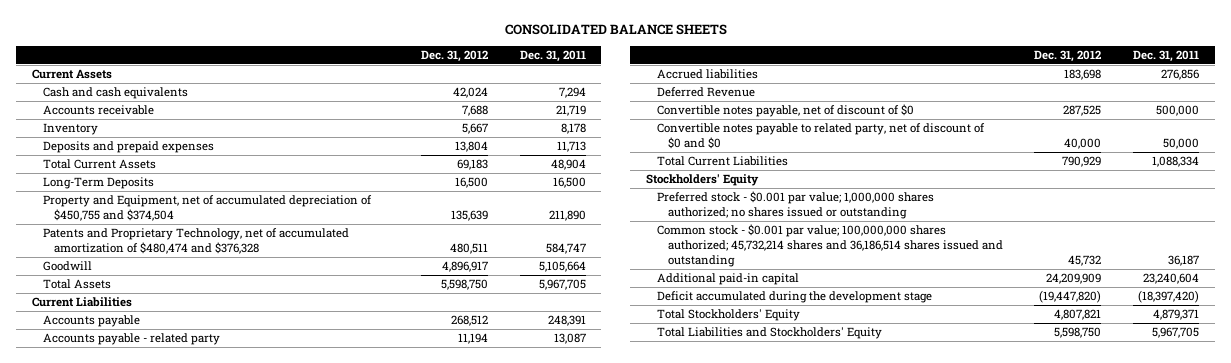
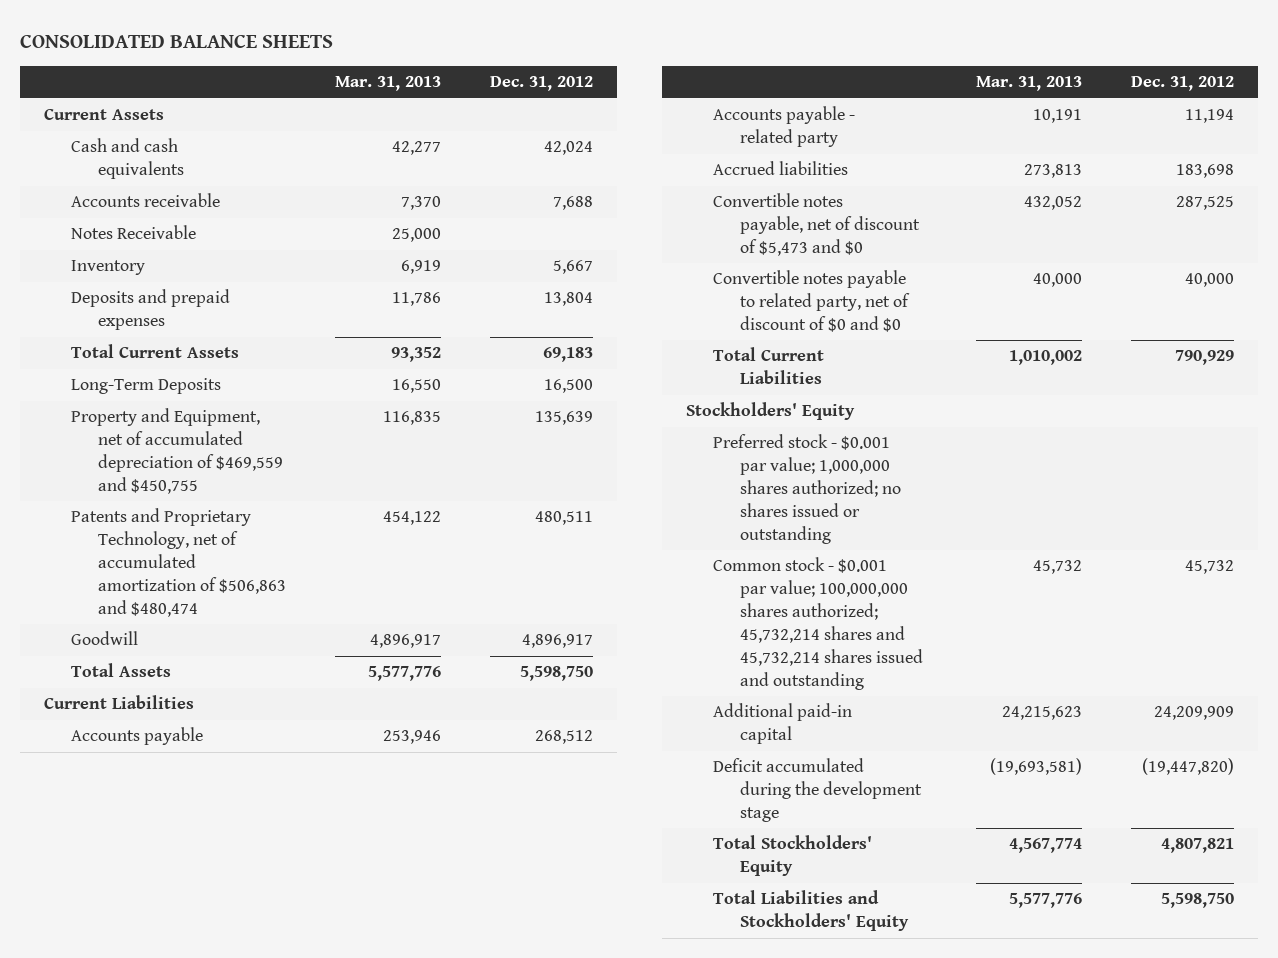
[519,49,586,62] Dec. 31, 2011 -> none
none -> [334,76,441,92] Mar. 31, 2013
none -> [71,225,197,240] Notes Receivable
[43,195,373,221] Property and Equipment, net of accumulated depreciation of $450,755 and $374,504 -> [71,408,284,494] Property and Equipment, net of accumulated depreciation of $469,559 and $450,755
[43,228,350,254] Patents and Proprietary Technology, net of accumulated amortization of $480,474 and $376,328 -> [71,508,287,617] Patents and Proprietary Technology, net of accumulated amortization of $506,863 and $480,474
[656,87,755,98] Deferred Revenue -> none
[656,104,914,118] Convertible notes payable, net of discount of $0 -> [712,193,920,257] Convertible notes payable, net of discount of $5,473 and $0
[656,224,1003,267] Common stock - $0.001 par value; 100,000,000 shares authorized; 45,732,214 shares and 36,186,514 shares issued and outstanding -> [712,557,923,690] Common stock - $0.001 par value; 100,000,000 shares authorized; 45,732,214 shares and 45,732,214 shares issued and outstanding

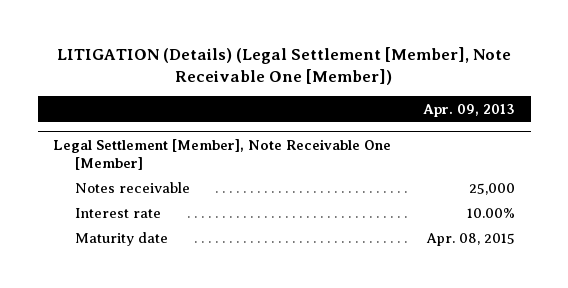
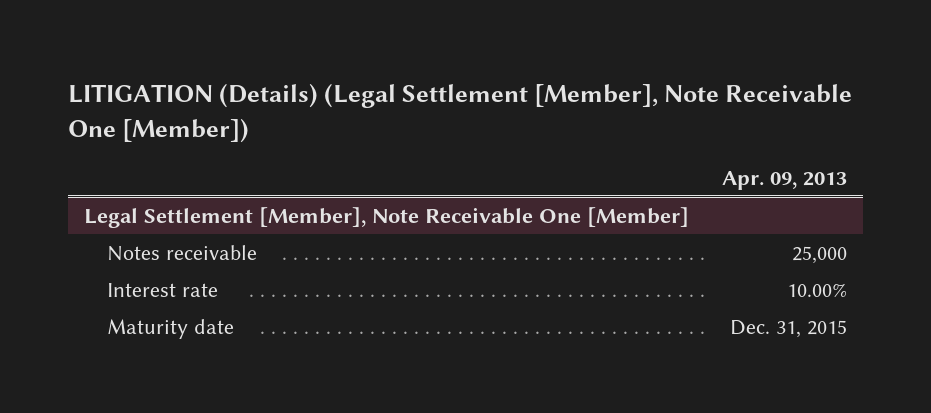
[425,232,515,246] Apr. 08, 2015 -> [729,319,847,338] Dec. 31, 2015

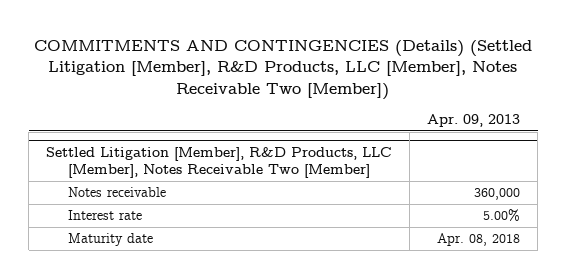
[68,83,853,143] LITIGATION (Details) (Legal Settlement [Member], Note Receivable One [Member]) -> [34,39,533,101] COMMITMENTS AND CONTINGENCIES (Details) (Settled Litigation [Member], R&D Products, LLC [Member], Notes Receivable Two [Member])
[84,206,690,228] Legal Settlement [Member], Note Receivable One [Member] -> none
none -> [46,146,393,179] Settled Litigation [Member], R&D Products, LLC [Member], Notes Receivable Two [Member]
[791,245,847,264] 25,000 -> [474,188,521,201] 360,000
[786,282,847,297] 10.00% -> [483,209,521,223] 5.00%
[729,319,847,338] Dec. 31, 2015 -> [437,233,521,247] Apr. 08, 2018

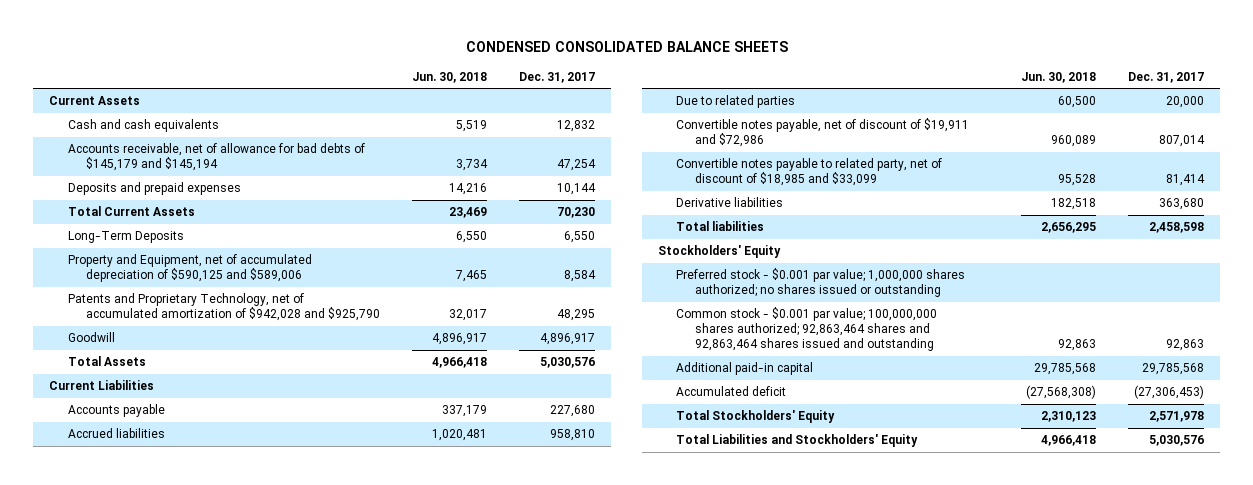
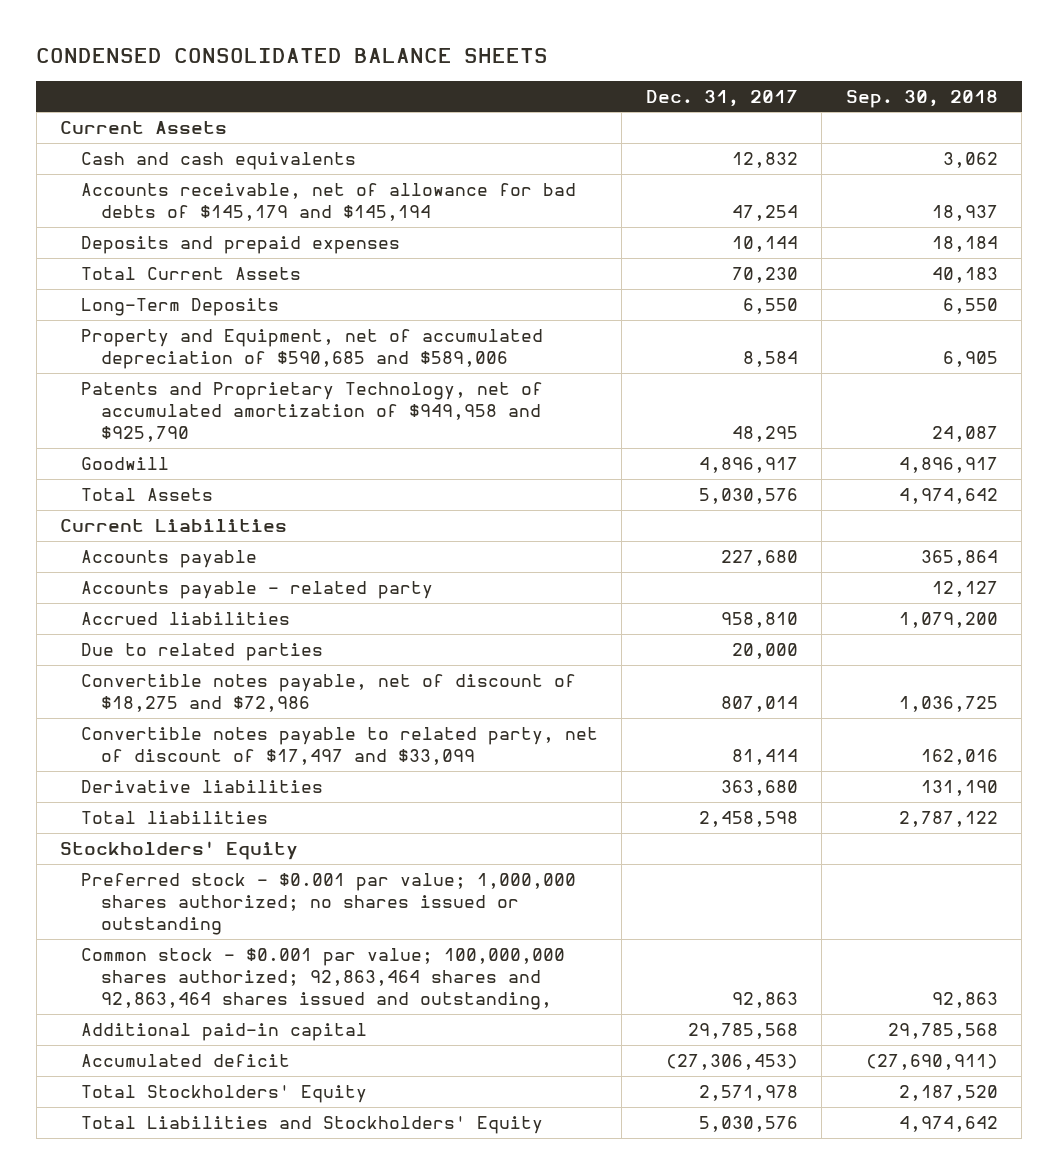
[412,71,488,83] Jun. 30, 2018 -> none
none -> [845,89,998,108] Sep. 30, 2018
[67,254,312,283] Property and Equipment, net of accumulated depreciation of $590,125 and $589,006 -> [80,328,543,370] Property and Equipment, net of accumulated depreciation of $590,685 and $589,006
[67,293,381,322] Patents and Proprietary Technology, net of accumulated amortization of $942,028 and $925,790 -> [80,381,543,443] Patents and Proprietary Technology, net of accumulated amortization of $949,958 and $925,790
none -> [80,580,433,599] Accounts payable - related party
[676,118,970,148] Convertible notes payable, net of discount of $19,911 and $72,986 -> [80,673,576,713] Convertible notes payable, net of discount of $18,275 and $72,986
[676,158,943,187] Convertible notes payable to related party, net of discount of $18,985 and $33,099 -> [80,726,598,766] Convertible notes payable to related party, net of discount of $17,497 and $33,099
[676,307,938,352] Common stock - $0.001 par value; 100,000,000 shares authorized; 92,863,464 shares and 92,863,464 shares issued and outstanding -> [80,947,565,1011] Common stock - $0.001 par value; 100,000,000 shares authorized; 92,863,464 shares and 92,863,464 shares issued and outstanding,

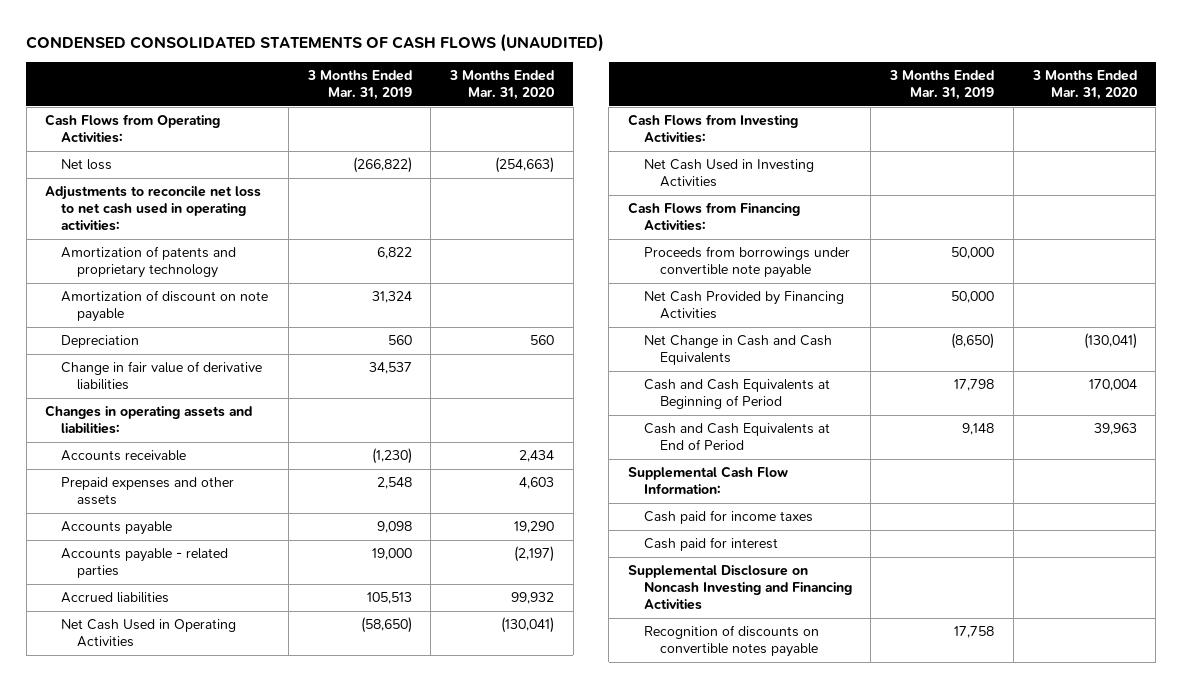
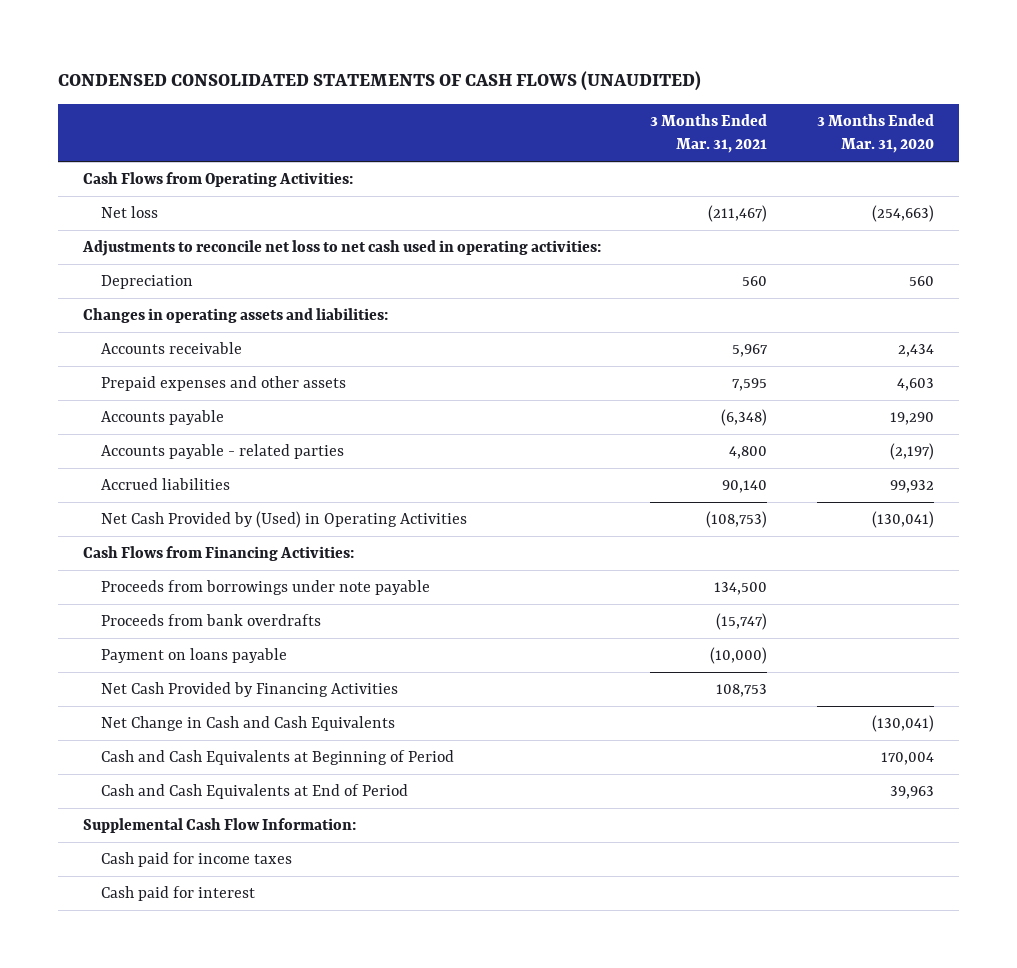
[306,70,412,101] 3 Months Ended Mar. 31, 2019 -> none
none -> [650,114,768,154] 3 Months Ended Mar. 31, 2021
[61,246,237,279] Amortization of patents and proprietary technology -> none
[61,290,269,323] Amortization of discount on note payable -> none
[61,361,263,391] Change in fair value of derivative liabilities -> none
[627,114,798,144] Cash Flows from Investing Activities: -> none
[643,159,814,188] Net Cash Used in Investing Activities -> none
[61,619,237,648] Net Cash Used in Operating Activities -> [101,511,468,529] Net Cash Provided by (Used) in Operating Activities
[643,246,850,279] Proceeds from borrowings under convertible note payable -> [101,580,431,596] Proceeds from borrowings under note payable
none -> [101,614,322,627] Proceeds from bank overdrafts
none -> [101,648,288,664] Payment on loans payable
[627,565,852,610] Supplemental Disclosure on Noncash Investing and Financing Activities -> none
[643,625,819,658] Recognition of discounts on convertible notes payable -> none

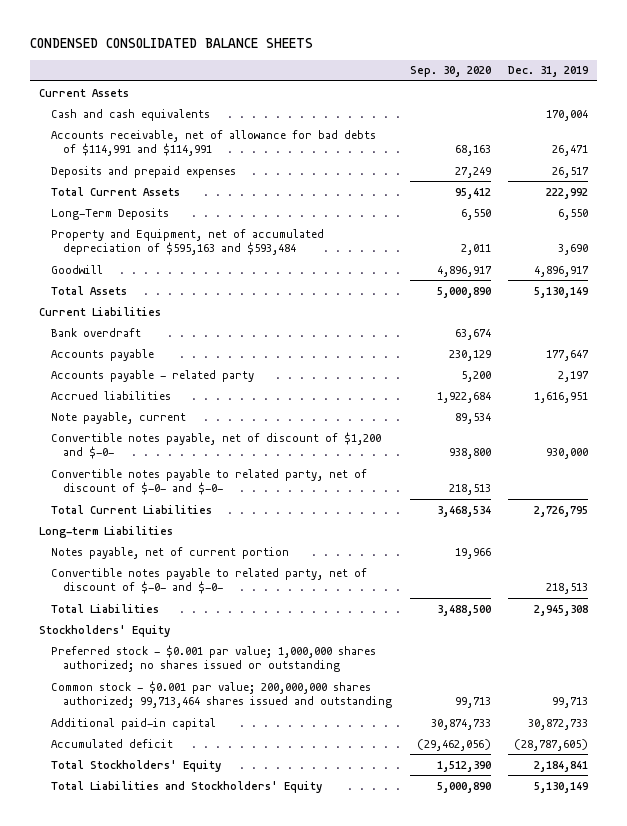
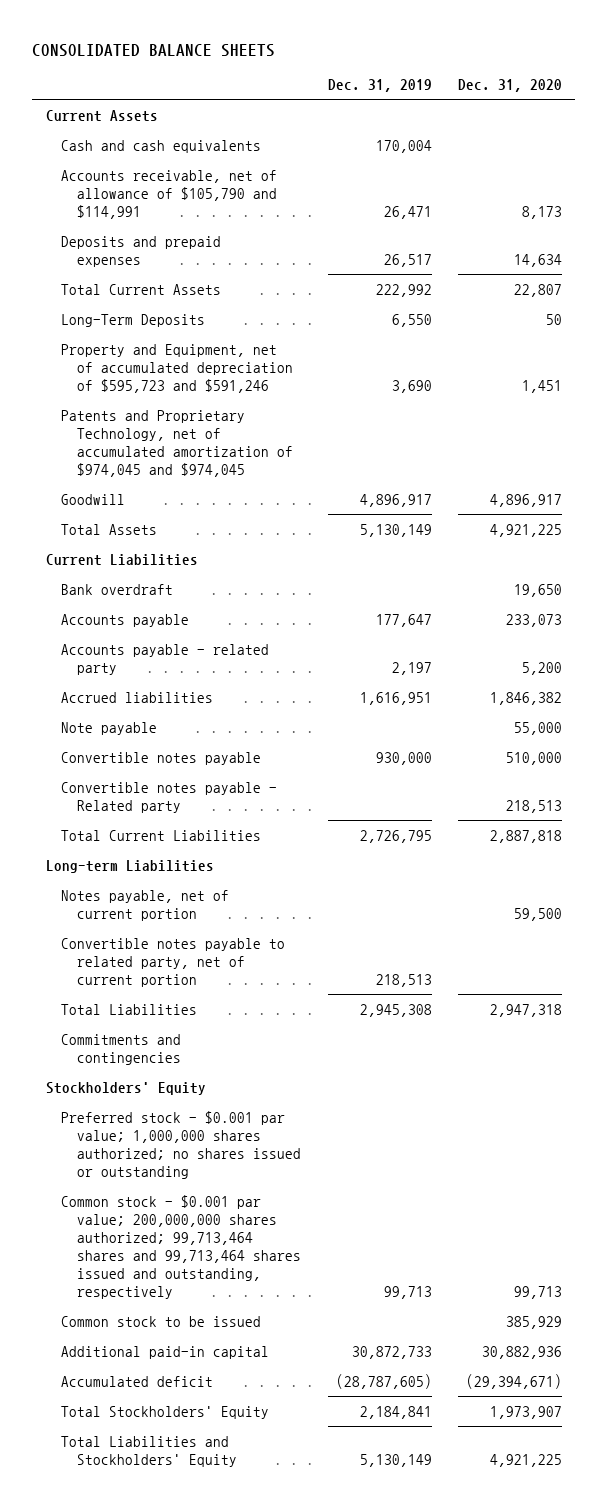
[29,37,313,48] CONDENSED CONSOLIDATED BALANCE SHEETS -> [32,44,276,58] CONSOLIDATED BALANCE SHEETS
[409,66,491,78] Sep. 30, 2020 -> none
none -> [458,79,563,93] Dec. 31, 2020
[50,129,376,157] Accounts receivable, net of allowance for bad debts of $114,991 and $114,991 -> [61,169,278,219] Accounts receivable, net of allowance of $105,790 and $114,991
[50,228,324,256] Property and Equipment, net of accumulated depreciation of $595,163 and $593,484 -> [61,343,294,393] Property and Equipment, net of accumulated depreciation of $595,723 and $591,246
none -> [61,409,294,477] Patents and Proprietary Technology, net of accumulated amortization of $974,045 and $974,045
[50,411,186,424] Note payable, current -> [61,721,158,735] Note payable
[50,431,381,460] Convertible notes payable, net of discount of $1,200 and $-0- -> [61,751,262,765] Convertible notes payable
[50,468,367,496] Convertible notes payable to related party, net of discount of $-0- and $-0- -> [61,781,278,813] Convertible notes payable - Related party
[50,567,367,595] Convertible notes payable to related party, net of discount of $-0- and $-0- -> [61,937,286,987] Convertible notes payable to related party, net of current portion
none -> [61,1033,182,1065] Commitments and contingencies
[50,680,393,709] Common stock - $0.001 par value; 200,000,000 shares authorized; 99,713,464 shares issued and outstanding -> [61,1194,302,1299] Common stock - $0.001 par value; 200,000,000 shares authorized; 99,713,464 shares and 99,713,464 shares issued and outstanding, respectively
none -> [61,1315,262,1327] Common stock to be issued

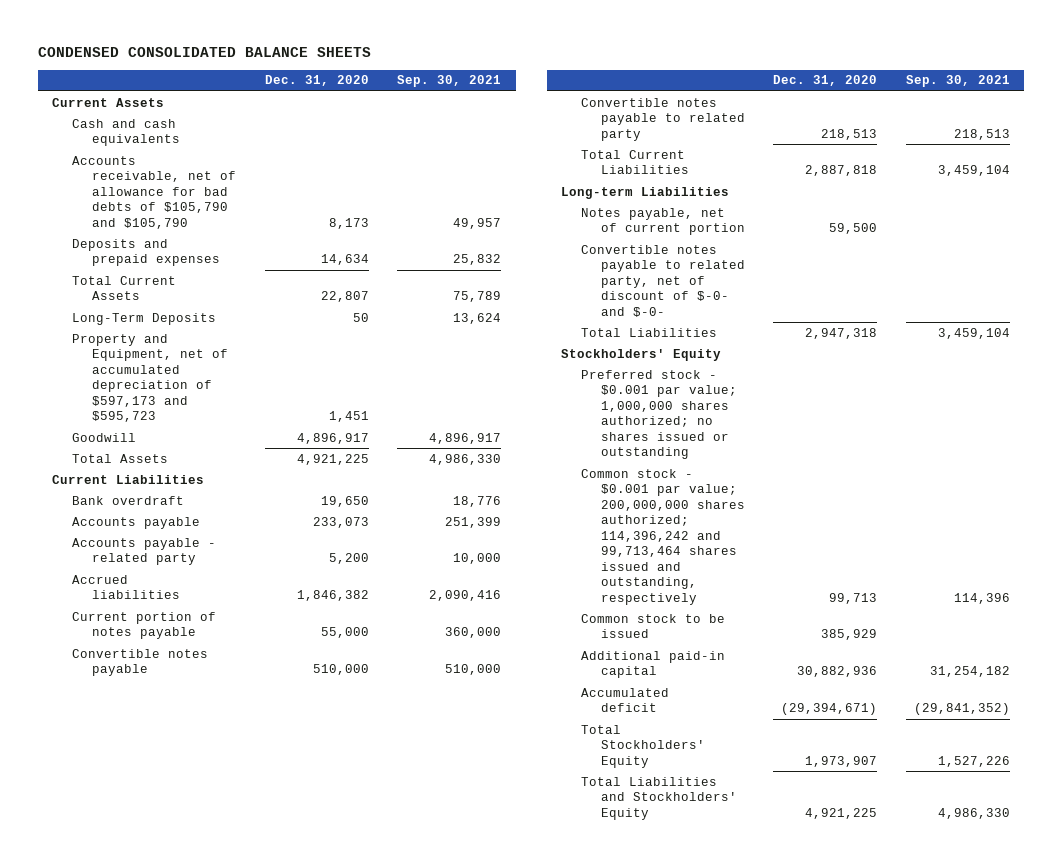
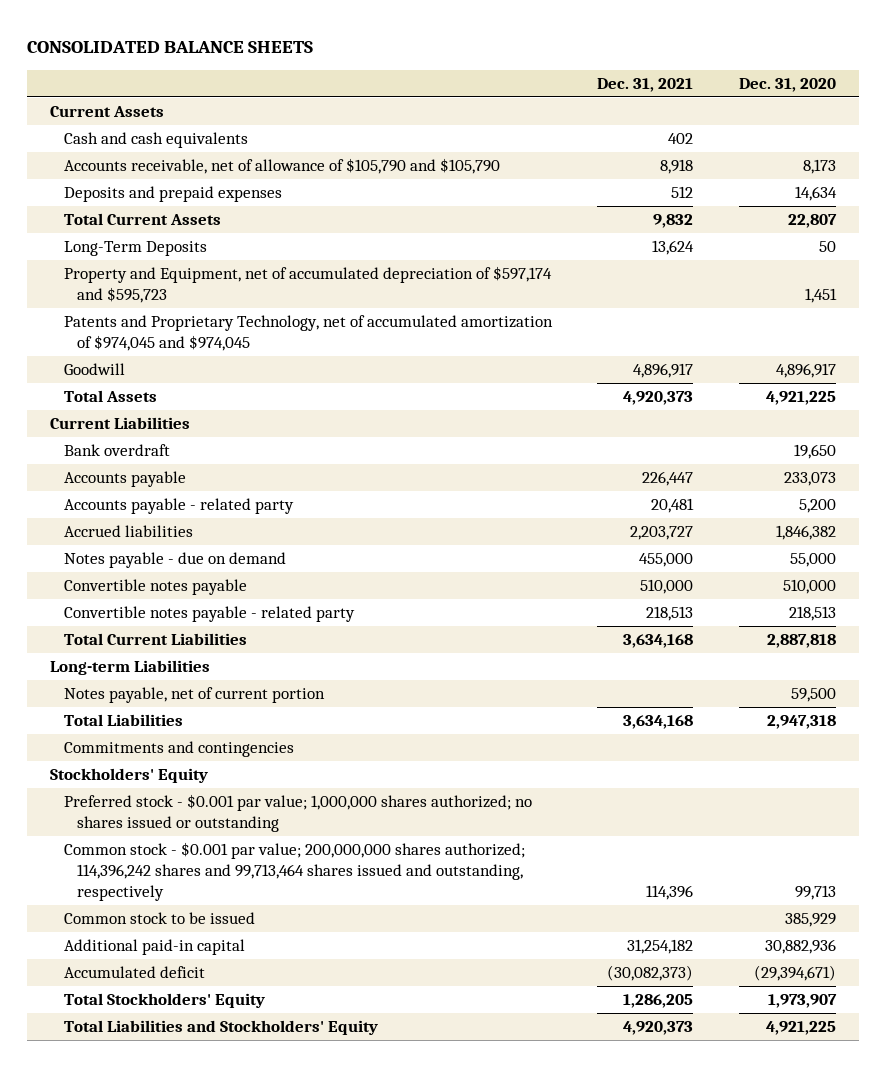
[37,47,371,58] CONDENSED CONSOLIDATED BALANCE SHEETS -> [27,41,314,54] CONSOLIDATED BALANCE SHEETS
[397,75,502,88] Sep. 30, 2021 -> none
none -> [597,78,694,93] Dec. 31, 2021
[72,155,236,229] Accounts receivable, net of allowance for bad debts of $105,790 and $105,790 -> [63,158,500,175] Accounts receivable, net of allowance of $105,790 and $105,790
[72,333,228,423] Property and Equipment, net of accumulated depreciation of $597,173 and $595,723 -> [63,266,552,304] Property and Equipment, net of accumulated depreciation of $597,174 and $595,723
none -> [63,315,553,352] Patents and Proprietary Technology, net of accumulated amortization of $974,045 and $974,045
[72,611,217,640] Current portion of notes payable -> [63,552,286,569] Notes payable - due on demand
[580,97,745,141] Convertible notes payable to related party -> [63,606,355,623] Convertible notes payable - related party
[580,244,745,317] Convertible notes payable to related party, net of discount of $-0- and $-0- -> none
none -> [63,741,294,758] Commitments and contingencies
[580,468,745,605] Common stock - $0.001 par value; 200,000,000 shares authorized; 114,396,242 and 99,713,464 shares issued and outstanding, respectively -> [63,842,525,902] Common stock - $0.001 par value; 200,000,000 shares authorized; 114,396,242 shares and 99,713,464 shares issued and outstanding, respectively

